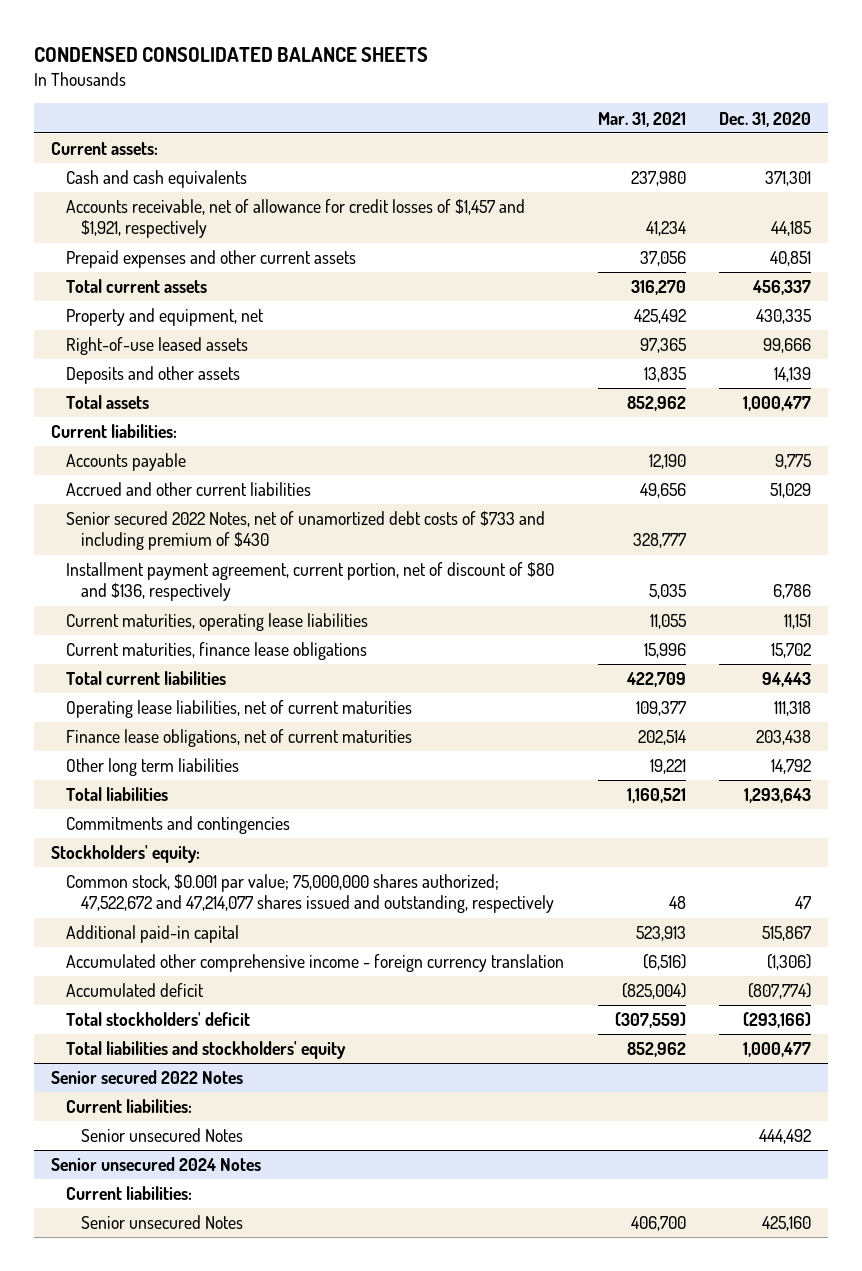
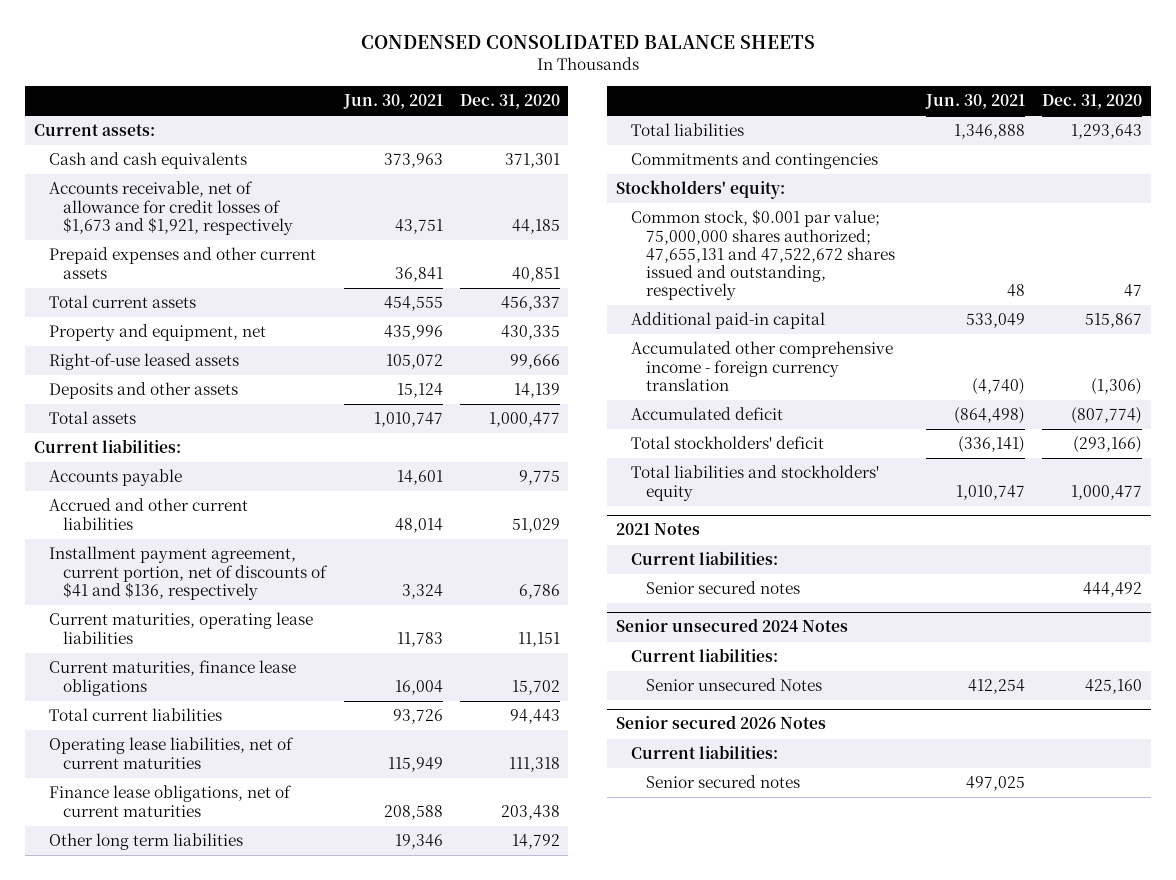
[597,111,686,127] Mar. 31, 2021 -> none
none -> [342,94,443,110] Jun. 30, 2021
[65,199,525,239] Accounts receivable, net of allowance for credit losses of $1,457 and $1,921, respectively -> [48,181,294,235] Accounts receivable, net of allowance for credit losses of $1,673 and $1,921, respectively
[65,511,545,551] Senior secured 2022 Notes, net of unamortized debt costs of $733 and including premium of $430 -> none
[65,562,554,602] Installment payment agreement, current portion, net of discount of $80 and $136, respectively -> [48,546,329,600] Installment payment agreement, current portion, net of discounts of $41 and $136, respectively
[65,874,554,914] Common stock, $0.001 par value; 75,000,000 shares authorized; 47,522,672 and 47,214,077 shares issued and outstanding, respectively -> [630,209,895,300] Common stock, $0.001 par value; 75,000,000 shares authorized; 47,655,131 and 47,522,672 shares issued and outstanding, respectively
[51,1070,244,1085] Senior secured 2022 Notes -> [616,523,701,536] 2021 Notes
[80,1128,243,1143] Senior unsecured Notes -> [645,581,800,595] Senior secured notes
none -> [616,715,827,730] Senior secured 2026 Notes
none -> [630,745,778,760] Current liabilities:
none -> [645,775,800,789] Senior secured notes

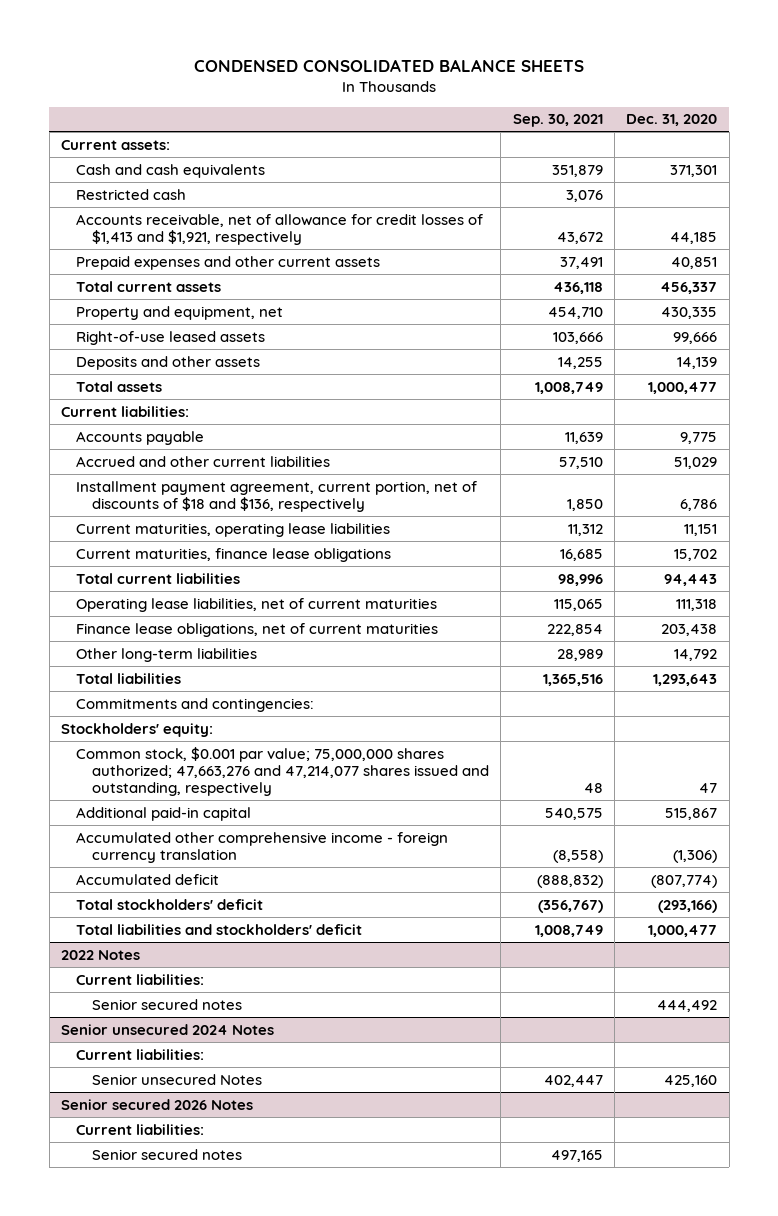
[342,94,443,110] Jun. 30, 2021 -> none
none -> [512,114,603,128] Sep. 30, 2021
none -> [76,188,187,200] Restricted cash
[48,181,294,235] Accounts receivable, net of allowance for credit losses of $1,673 and $1,921, respectively -> [76,213,484,245] Accounts receivable, net of allowance for credit losses of $1,413 and $1,921, respectively
[48,546,329,600] Installment payment agreement, current portion, net of discounts of $41 and $136, respectively -> [76,480,478,512] Installment payment agreement, current portion, net of discounts of $18 and $136, respectively
[48,833,243,851] Other long term liabilities -> [76,647,258,662] Other long-term liabilities
[630,152,878,170] Commitments and contingencies -> [76,697,315,712] Commitments and contingencies:
[630,209,895,300] Common stock, $0.001 par value; 75,000,000 shares authorized; 47,655,131 and 47,522,672 shares issued and outstanding, respectively -> [76,746,489,797] Common stock, $0.001 par value; 75,000,000 shares authorized; 47,663,276 and 47,214,077 shares issued and outstanding, respectively
[616,523,701,536] 2021 Notes -> none
[630,465,879,501] Total liabilities and stockholders' equity -> [76,923,363,935] Total liabilities and stockholders' deficit
none -> [61,949,141,960] 2022 Notes

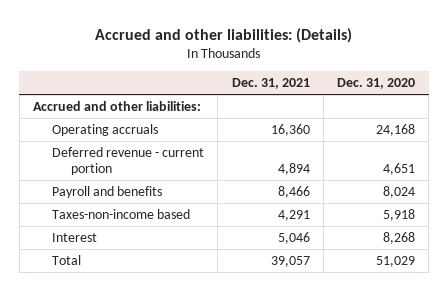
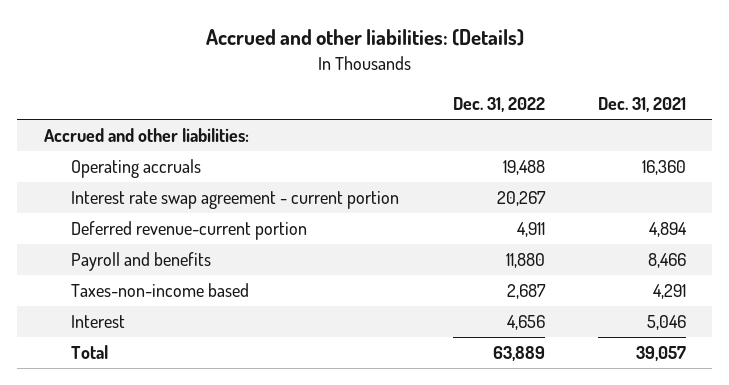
[336,78,415,90] Dec. 31, 2020 -> none
none -> [452,97,545,113] Dec. 31, 2022
none -> [71,191,400,210] Interest rate swap agreement - current portion
[52,146,205,176] Deferred revenue - current portion -> [71,221,308,241] Deferred revenue-current portion

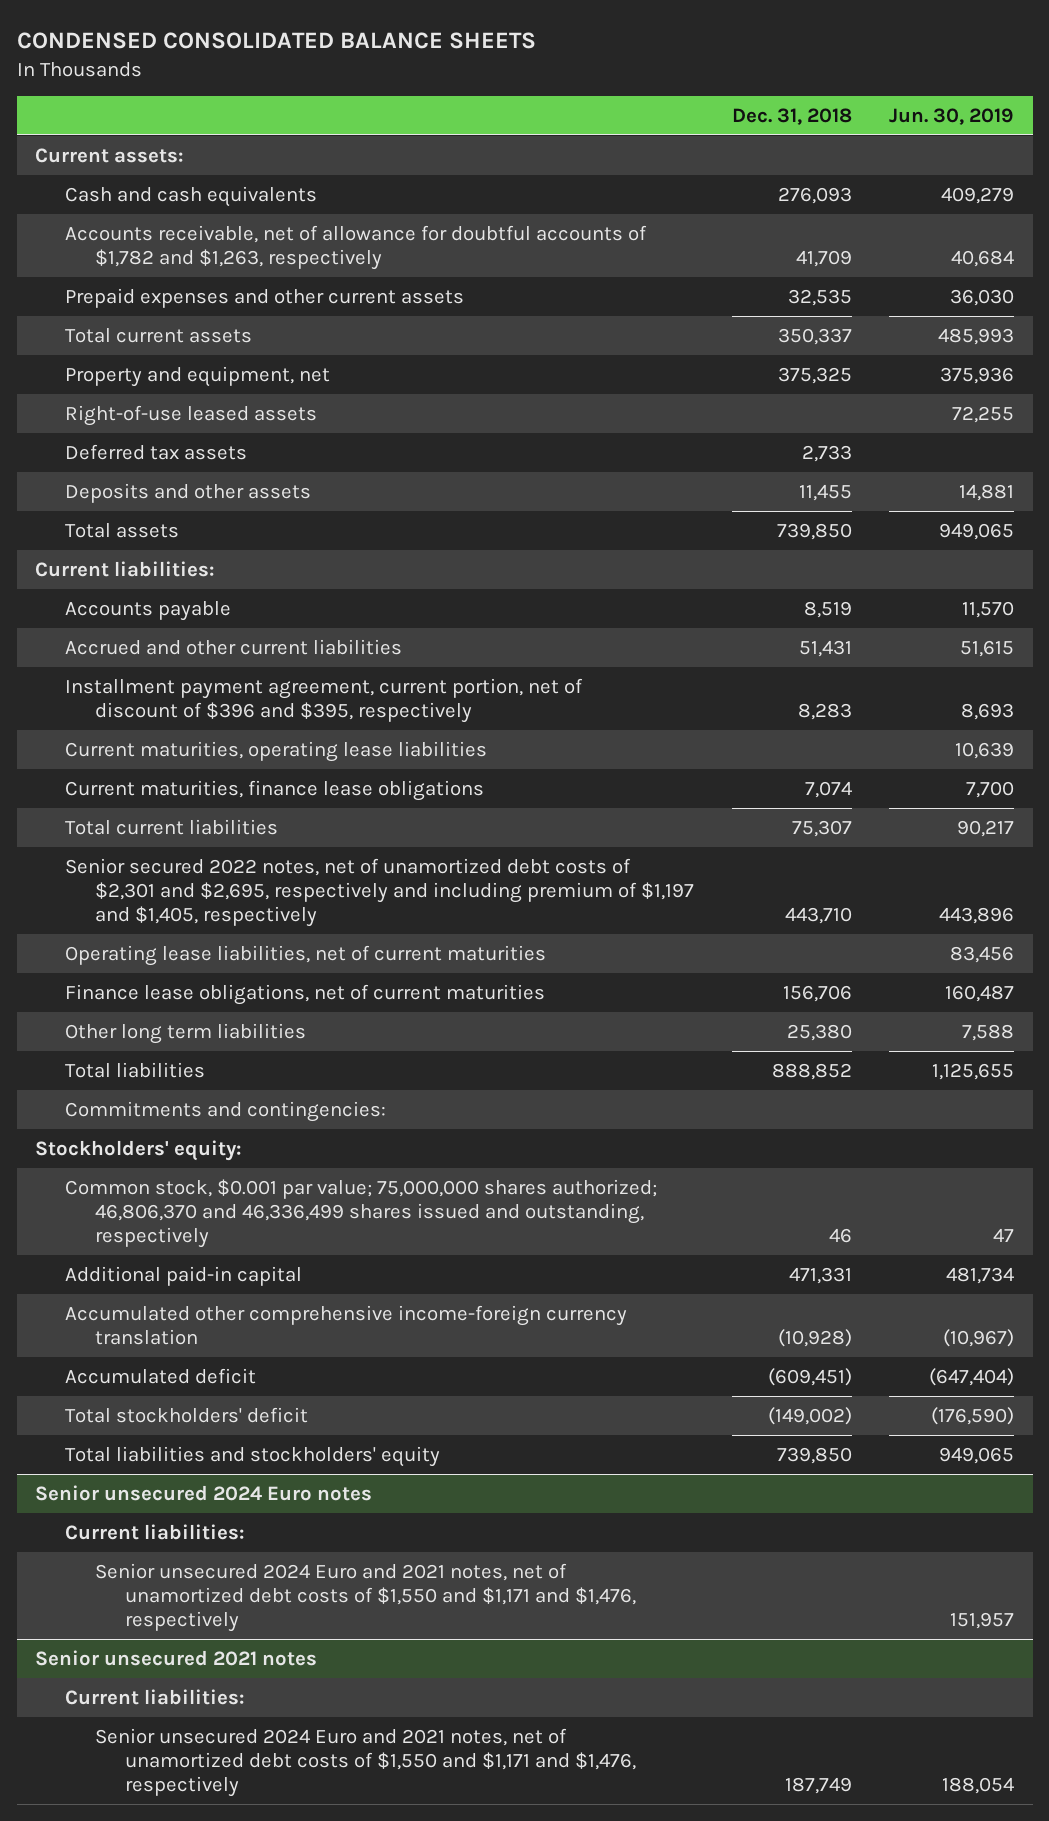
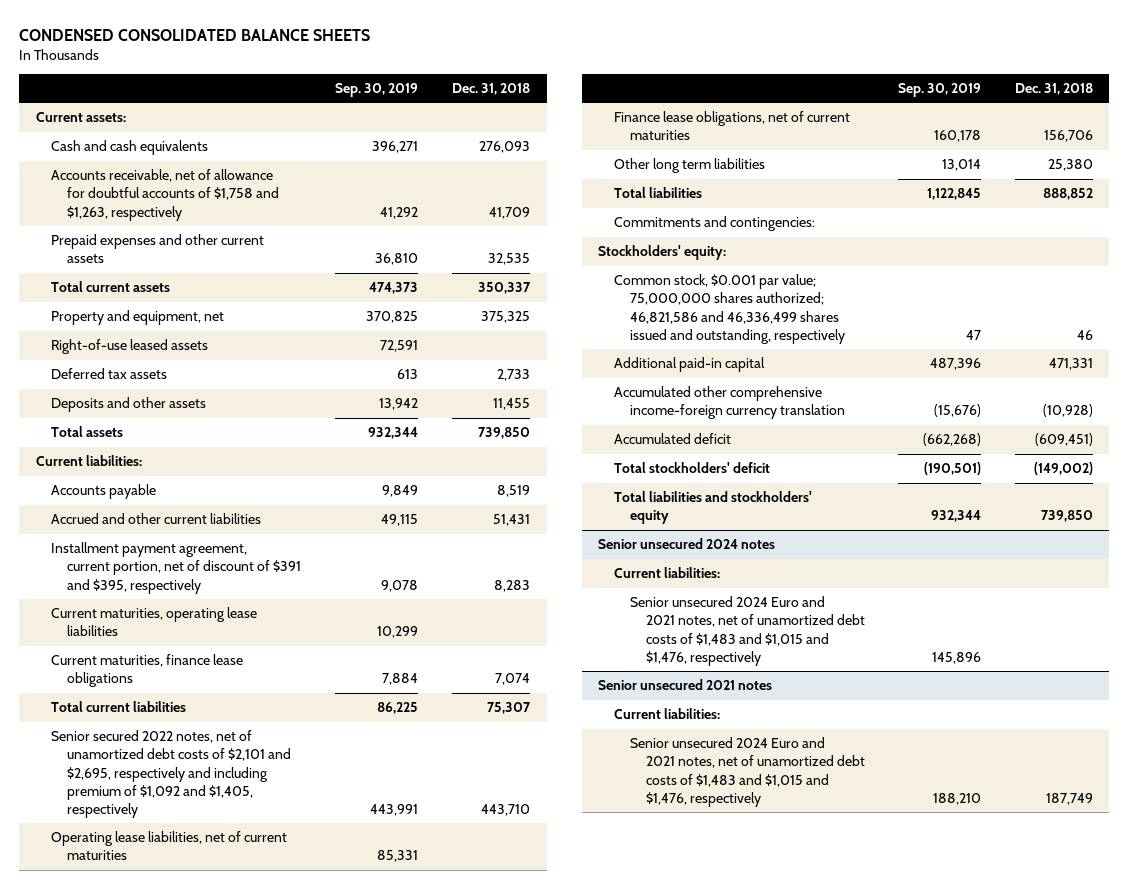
[888,107,1014,125] Jun. 30, 2019 -> none
none -> [335,82,419,97] Sep. 30, 2019
[65,224,648,271] Accounts receivable, net of allowance for doubtful accounts of $1,782 and $1,263, respectively -> [51,169,280,221] Accounts receivable, net of allowance for doubtful accounts of $1,758 and $1,263, respectively
[65,677,584,724] Installment payment agreement, current portion, net of discount of $396 and $395, respectively -> [51,542,302,594] Installment payment agreement, current portion, net of discount of $391 and $395, respectively
[65,857,695,928] Senior secured 2022 notes, net of unamortized debt costs of $2,301 and $2,695, respectively and including premium of $1,197 and $1,405, respectively -> [51,730,292,818] Senior secured 2022 notes, net of unamortized debt costs of $2,101 and $2,695, respectively and including premium of $1,092 and $1,405, respectively
[65,1178,658,1249] Common stock, $0.001 par value; 75,000,000 shares authorized; 46,806,370 and 46,336,499 shares issued and outstanding, respectively -> [614,274,845,344] Common stock, $0.001 par value; 75,000,000 shares authorized; 46,821,586 and 46,336,499 shares issued and outstanding, respectively
[35,1484,373,1501] Senior unsecured 2024 Euro notes -> [598,538,776,550] Senior unsecured 2024 notes
[95,1562,637,1633] Senior unsecured 2024 Euro and 2021 notes, net of unamortized debt costs of $1,550 and $1,171 and $1,476, respectively -> [629,596,865,666] Senior unsecured 2024 Euro and 2021 notes, net of unamortized debt costs of $1,483 and $1,015 and $1,476, respectively
[95,1727,637,1798] Senior unsecured 2024 Euro and 2021 notes, net of unamortized debt costs of $1,550 and $1,171 and $1,476, respectively -> [629,737,865,807] Senior unsecured 2024 Euro and 2021 notes, net of unamortized debt costs of $1,483 and $1,015 and $1,476, respectively

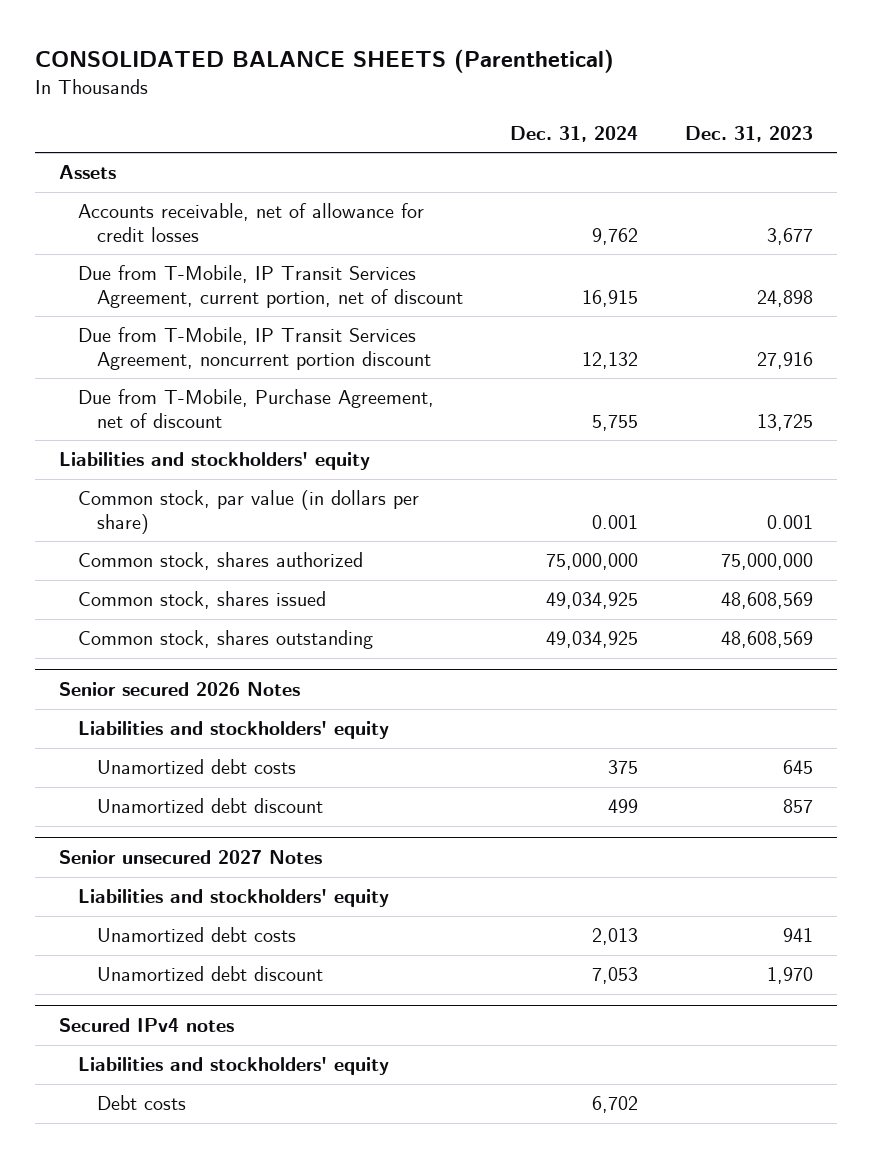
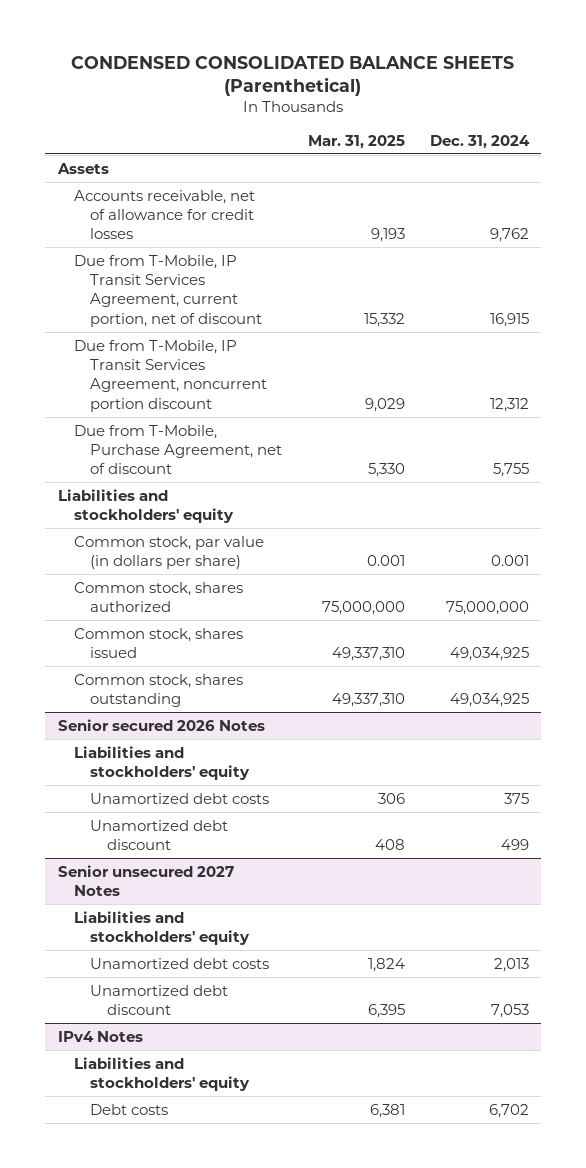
[35,48,615,73] CONSOLIDATED BALANCE SHEETS (Parenthetical) -> [71,55,515,96] CONDENSED CONSOLIDATED BALANCE SHEETS (Parenthetical)
[685,126,814,143] Dec. 31, 2023 -> none
none -> [307,134,405,149] Mar. 31, 2025
[582,352,639,370] 12,132 -> [489,397,529,412] 12,312
[58,1018,234,1033] Secured IPv4 notes -> [57,1030,143,1042] IPv4 Notes

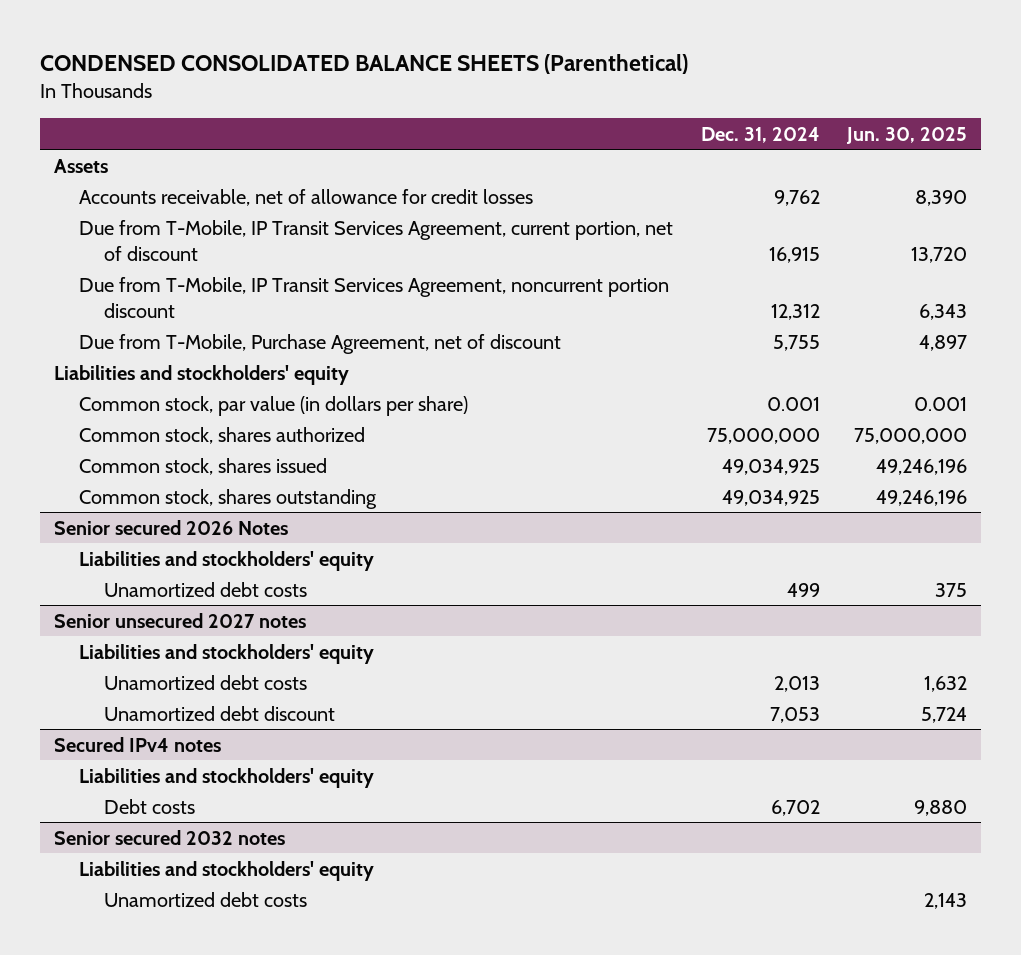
[307,134,405,149] Mar. 31, 2025 -> none
none -> [846,126,968,144] Jun. 30, 2025
[90,819,229,850] Unamortized debt discount -> none
[503,792,529,804] 375 -> [786,582,820,597] 499
[57,864,234,896] Senior unsecured 2027 Notes -> [53,612,306,628] Senior unsecured 2027 notes
[57,1030,143,1042] IPv4 Notes -> [53,736,221,752] Secured IPv4 notes
none -> [53,829,285,845] Senior secured 2032 notes
none -> [78,860,374,881] Liabilities and stockholders' equity
none -> [104,891,308,907] Unamortized debt costs

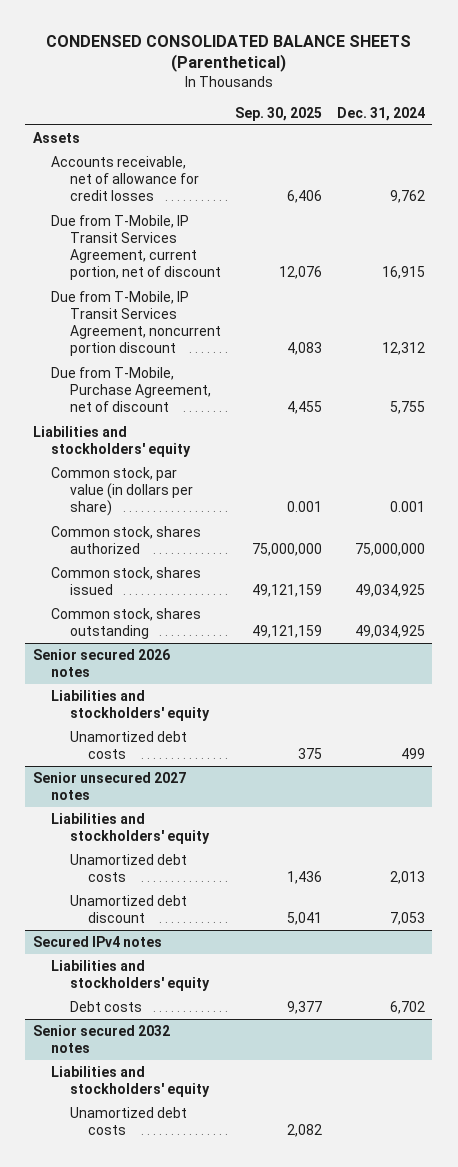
[846,126,968,144] Jun. 30, 2025 -> none
none -> [235,106,323,121] Sep. 30, 2025
[53,519,288,535] Senior secured 2026 Notes -> [32,649,170,678] Senior secured 2026 notes

